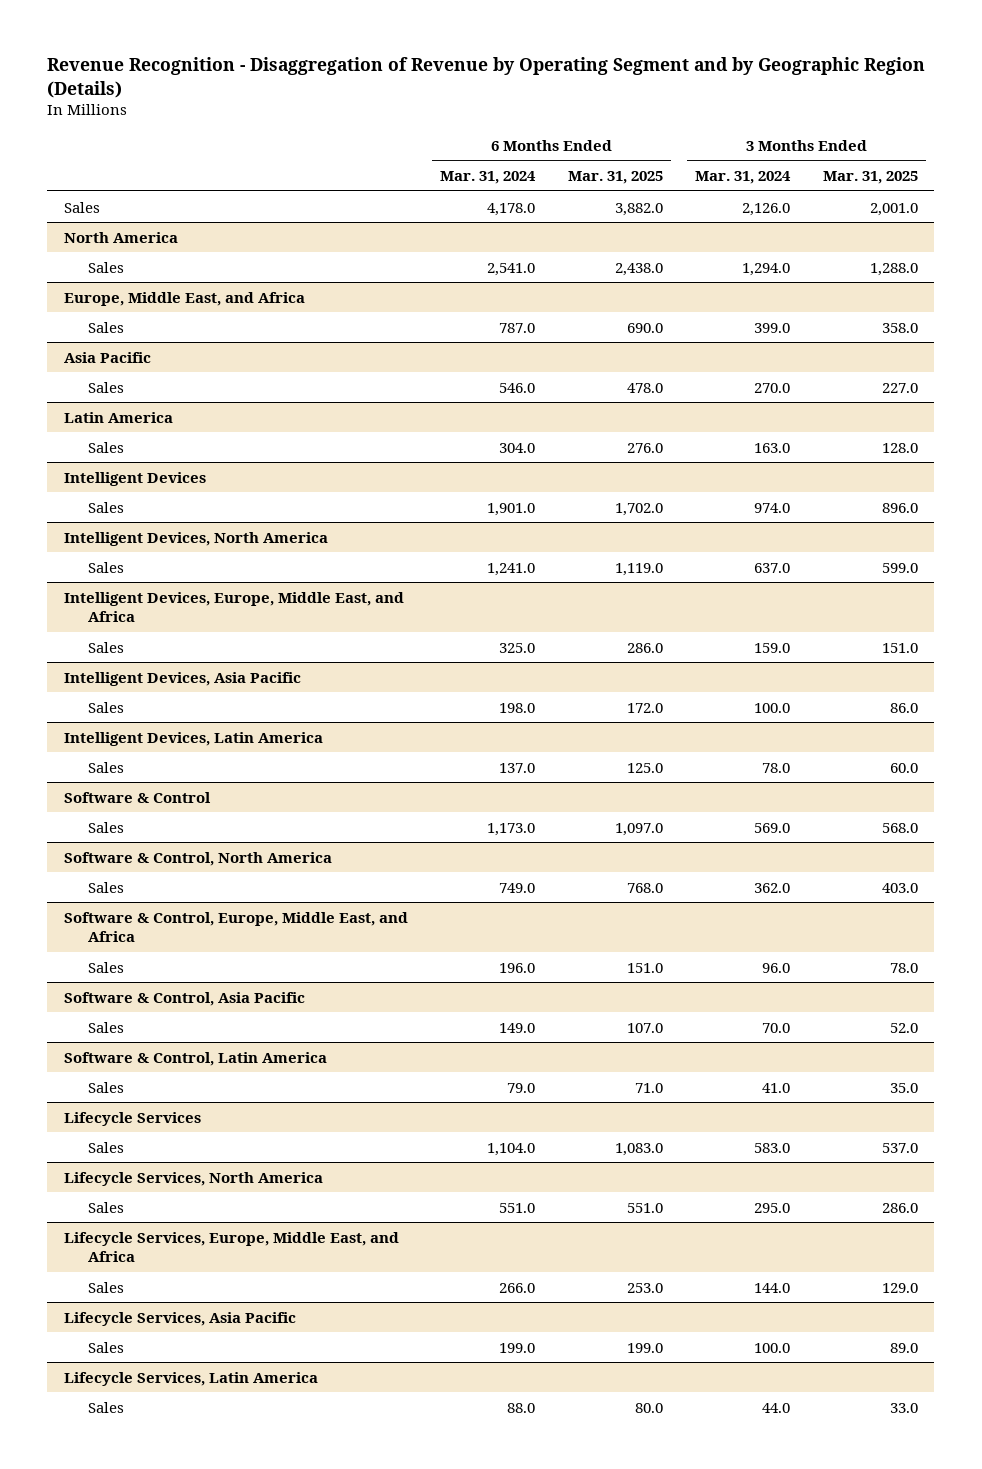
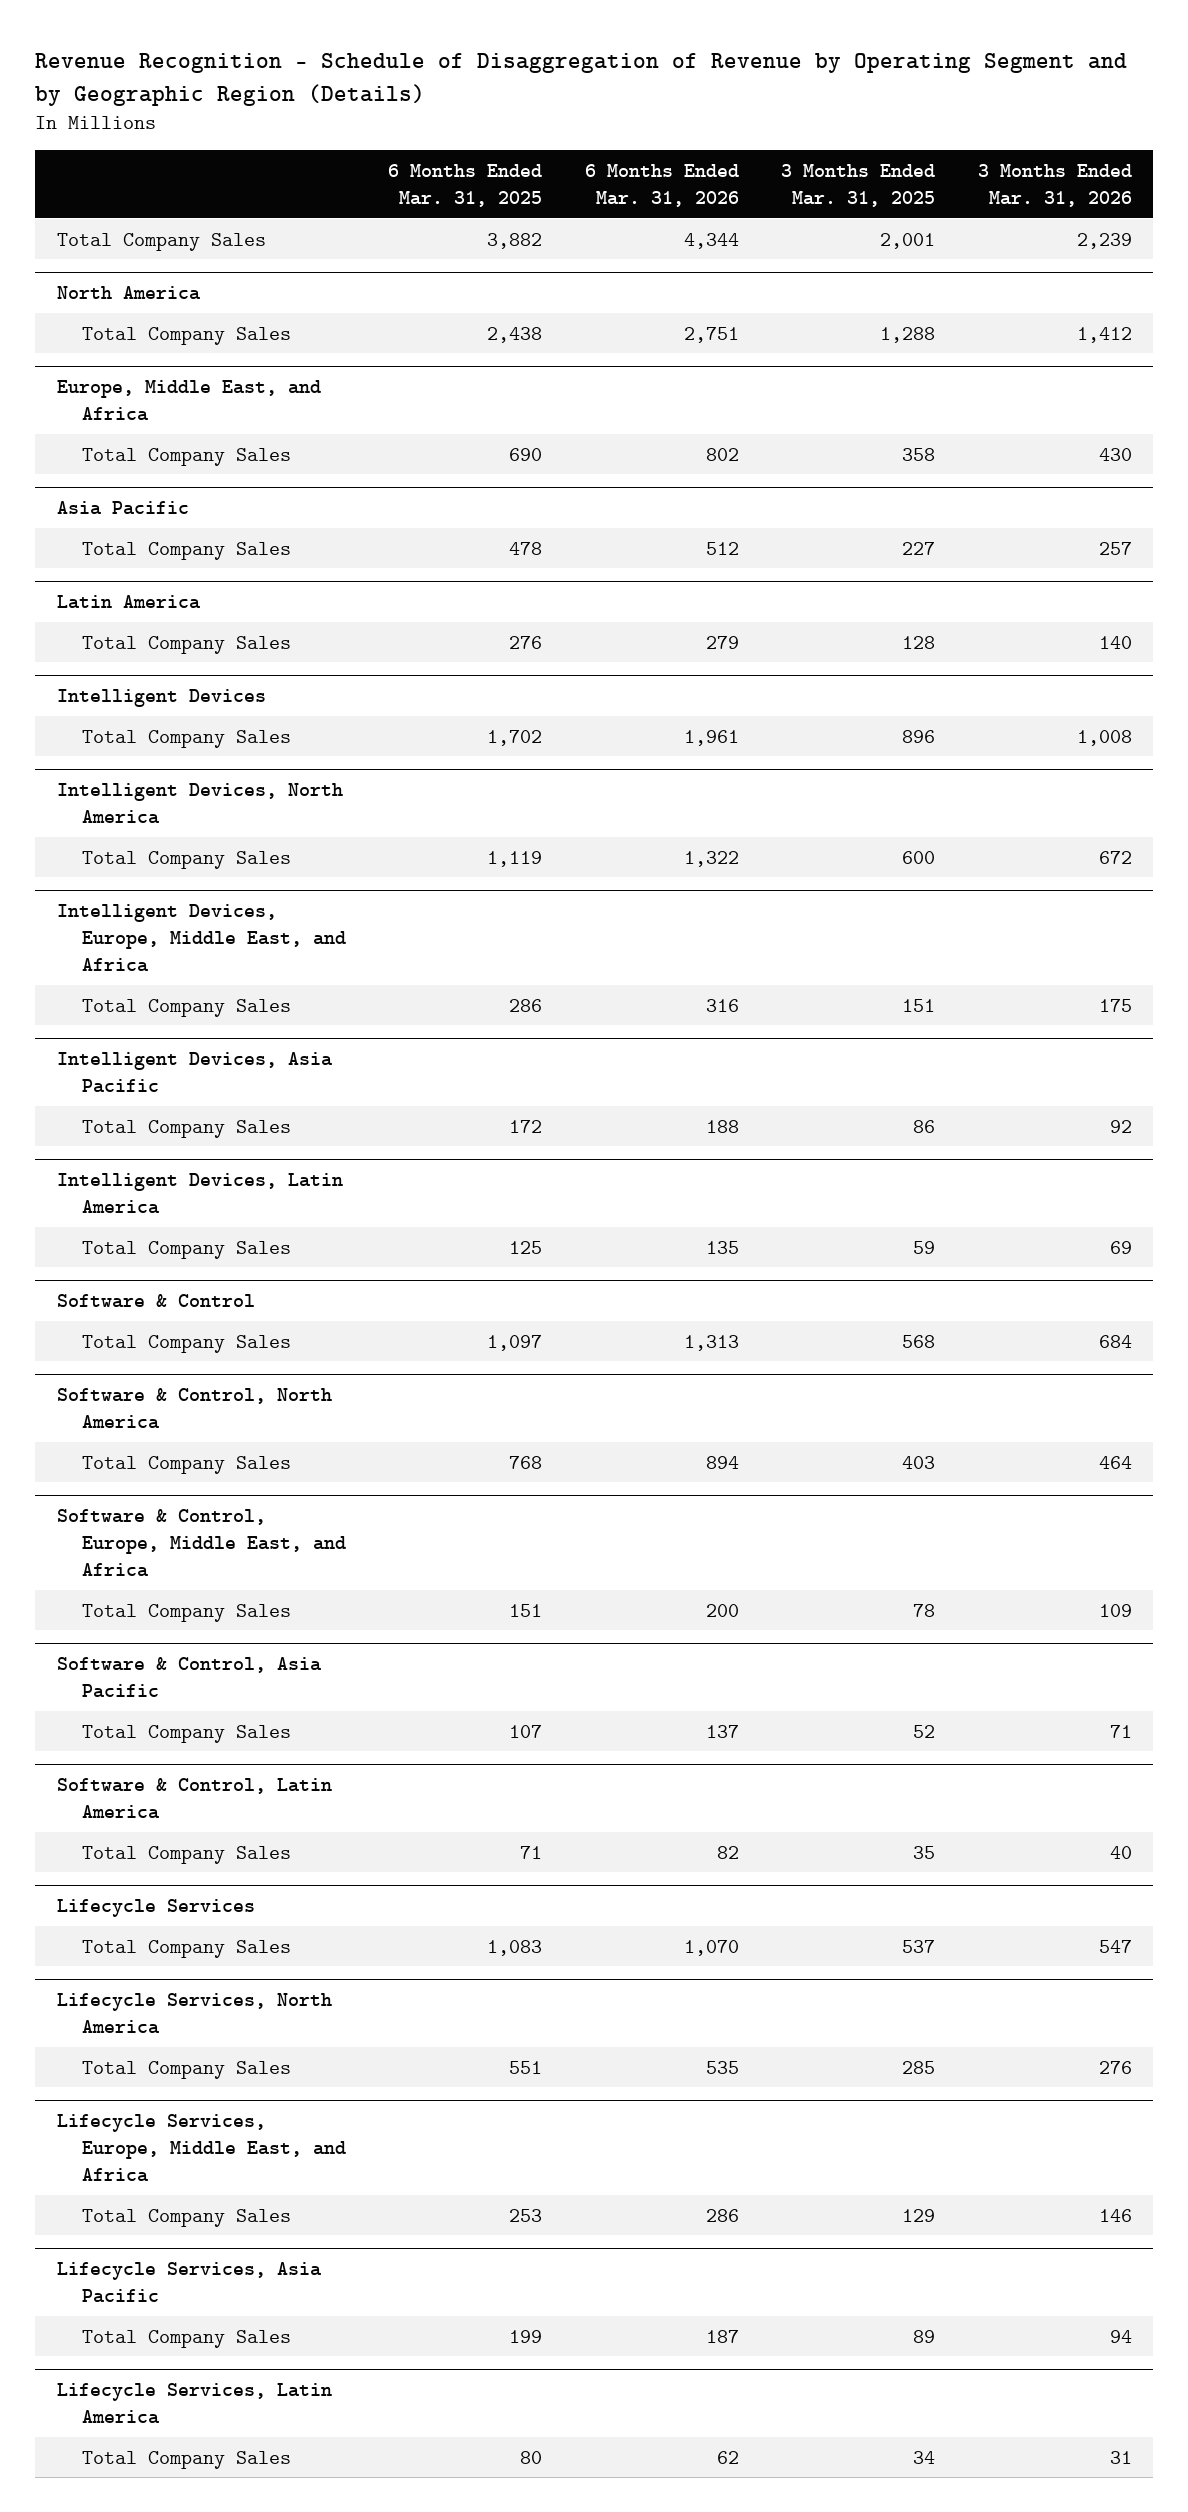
[47,56,926,98] Revenue Recognition - Disaggregation of Revenue by Operating Segment and by Geographic Region (Details) -> [35,53,1128,106] Revenue Recognition - Schedule of Disaggregation of Revenue by Operating Segment and by Geographic Region (Details)
[440,171,537,185] Mar. 31, 2024 -> none
[695,171,792,185] Mar. 31, 2024 -> none
none -> [584,163,739,207] 6 Months Ended Mar. 31, 2026
none -> [977,163,1132,207] 3 Months Ended Mar. 31, 2026
[63,201,100,213] Sales -> [56,232,266,251] Total Company Sales
[614,202,663,216] 3,882.0 -> [487,232,543,249] 3,882
[869,202,918,216] 2,001.0 -> [880,232,936,249] 2,001
[87,261,124,273] Sales -> [81,326,291,345] Total Company Sales
[614,262,663,276] 2,438.0 -> [487,326,543,343] 2,438
[869,262,918,276] 1,288.0 -> [880,326,936,343] 1,288
[87,321,124,333] Sales -> [81,447,291,466] Total Company Sales
[626,322,663,333] 690.0 -> [509,447,543,461] 690
[881,322,918,333] 358.0 -> [902,447,936,461] 358
[87,381,124,393] Sales -> [81,541,291,560] Total Company Sales
[626,382,663,393] 478.0 -> [509,541,543,555] 478
[881,382,918,393] 227.0 -> [902,541,936,555] 227
[87,441,124,453] Sales -> [81,635,291,654] Total Company Sales
[626,442,663,453] 276.0 -> [509,635,543,649] 276
[881,442,918,453] 128.0 -> [902,635,936,649] 128
[87,501,124,513] Sales -> [81,729,291,748] Total Company Sales
[614,502,663,516] 1,702.0 -> [487,729,543,746] 1,702
[881,502,918,513] 896.0 -> [902,729,936,743] 896
[87,561,124,573] Sales -> [81,850,291,869] Total Company Sales
[614,562,663,576] 1,119.0 -> [487,850,543,867] 1,119
[881,562,918,573] 599.0 -> [902,850,936,864] 600
[87,641,124,653] Sales -> [81,998,291,1017] Total Company Sales
[626,642,663,653] 286.0 -> [509,998,543,1012] 286
[881,642,918,653] 151.0 -> [902,998,936,1012] 151
[87,701,124,713] Sales -> [81,1119,291,1138] Total Company Sales
[626,702,663,713] 172.0 -> [509,1119,543,1133] 172
[889,702,918,713] 86.0 -> [913,1119,936,1133] 86
[87,761,124,773] Sales -> [81,1240,291,1259] Total Company Sales
[626,762,663,773] 125.0 -> [509,1240,543,1254] 125
[889,762,918,773] 60.0 -> [913,1240,936,1254] 59
[87,821,124,833] Sales -> [81,1334,291,1353] Total Company Sales
[614,822,663,836] 1,097.0 -> [487,1334,543,1351] 1,097
[881,822,918,833] 568.0 -> [902,1334,936,1348] 568
[87,881,124,893] Sales -> [81,1455,291,1474] Total Company Sales
[626,882,663,893] 768.0 -> [509,1455,543,1469] 768
[881,882,918,893] 403.0 -> [902,1455,936,1469] 403
[87,961,124,973] Sales -> [81,1603,291,1622] Total Company Sales
[626,962,663,973] 151.0 -> [509,1603,543,1617] 151
[889,962,918,973] 78.0 -> [913,1603,936,1617] 78
[87,1021,124,1033] Sales -> [81,1724,291,1743] Total Company Sales
[626,1022,663,1033] 107.0 -> [509,1724,543,1738] 107
[889,1022,918,1033] 52.0 -> [913,1724,936,1738] 52
[87,1081,124,1093] Sales -> [81,1845,291,1864] Total Company Sales
[634,1082,663,1093] 71.0 -> [520,1845,543,1859] 71
[889,1082,918,1093] 35.0 -> [913,1845,936,1859] 35
[87,1141,124,1153] Sales -> [81,1939,291,1958] Total Company Sales
[614,1142,663,1156] 1,083.0 -> [487,1939,543,1956] 1,083
[881,1142,918,1153] 537.0 -> [902,1939,936,1953] 537
[87,1201,124,1213] Sales -> [81,2060,291,2079] Total Company Sales
[626,1202,663,1213] 551.0 -> [509,2060,543,2074] 551
[881,1202,918,1213] 286.0 -> [902,2060,936,2074] 285
[87,1281,124,1293] Sales -> [81,2208,291,2227] Total Company Sales
[626,1282,663,1293] 253.0 -> [509,2208,543,2222] 253
[881,1282,918,1293] 129.0 -> [902,2208,936,2222] 129
[87,1341,124,1353] Sales -> [81,2329,291,2348] Total Company Sales
[626,1342,663,1353] 199.0 -> [509,2329,543,2343] 199
[889,1342,918,1353] 89.0 -> [913,2329,936,2343] 89
[87,1401,124,1413] Sales -> [81,2450,291,2469] Total Company Sales
[634,1402,663,1413] 80.0 -> [520,2450,543,2464] 80
[889,1402,918,1413] 33.0 -> [913,2450,936,2464] 34

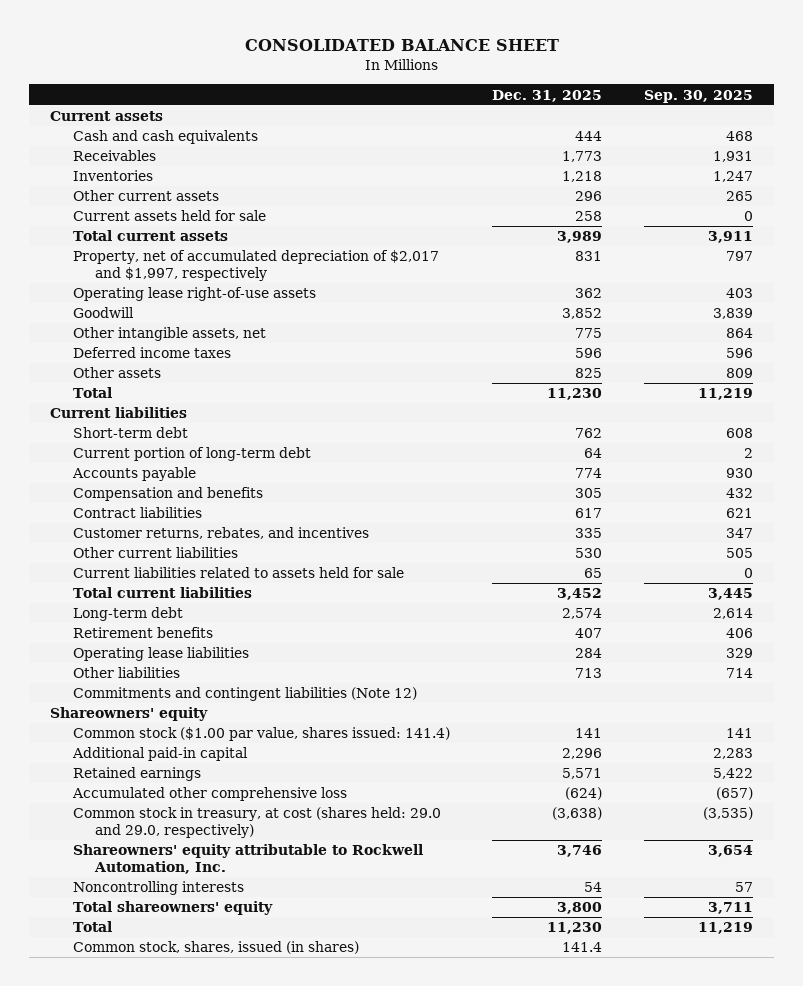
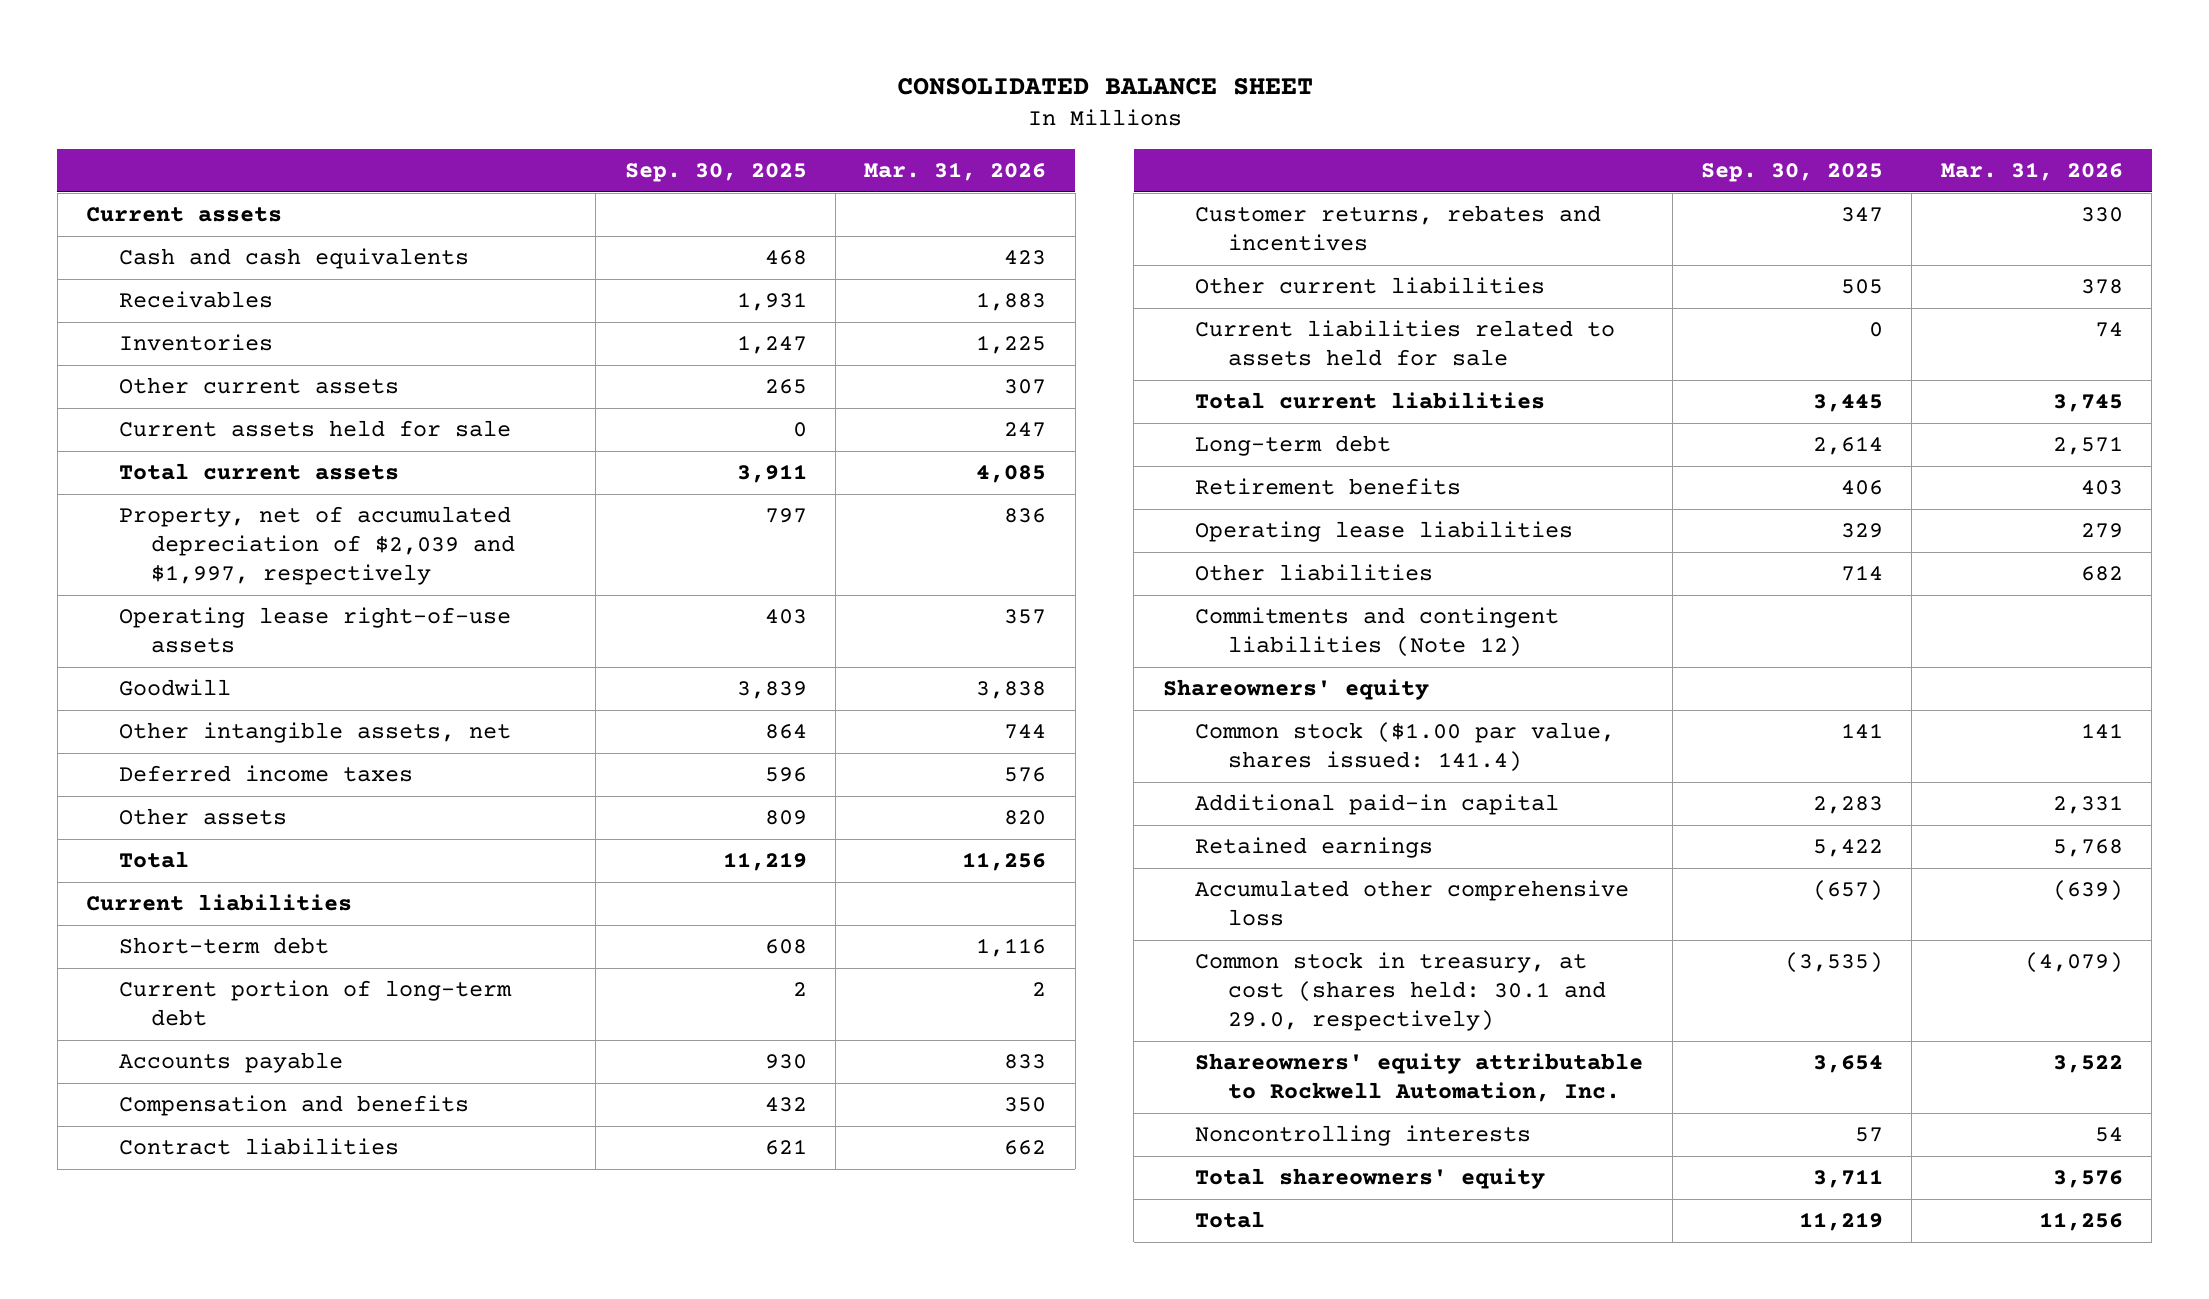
[491,89,602,102] Dec. 31, 2025 -> none
none -> [864,161,1047,181] Mar. 31, 2026
[72,250,439,281] Property, net of accumulated depreciation of $2,017 and $1,997, respectively -> [118,506,516,586] Property, net of accumulated depreciation of $2,039 and $1,997, respectively
[72,527,369,540] Customer returns, rebates, and incentives -> [1195,205,1602,252] Customer returns, rebates and incentives
[72,807,441,838] Common stock in treasury, at cost (shares held: 29.0 and 29.0, respectively) -> [1195,952,1606,1032] Common stock in treasury, at cost (shares held: 30.1 and 29.0, respectively)
[72,941,359,955] Common stock, shares, issued (in shares) -> none

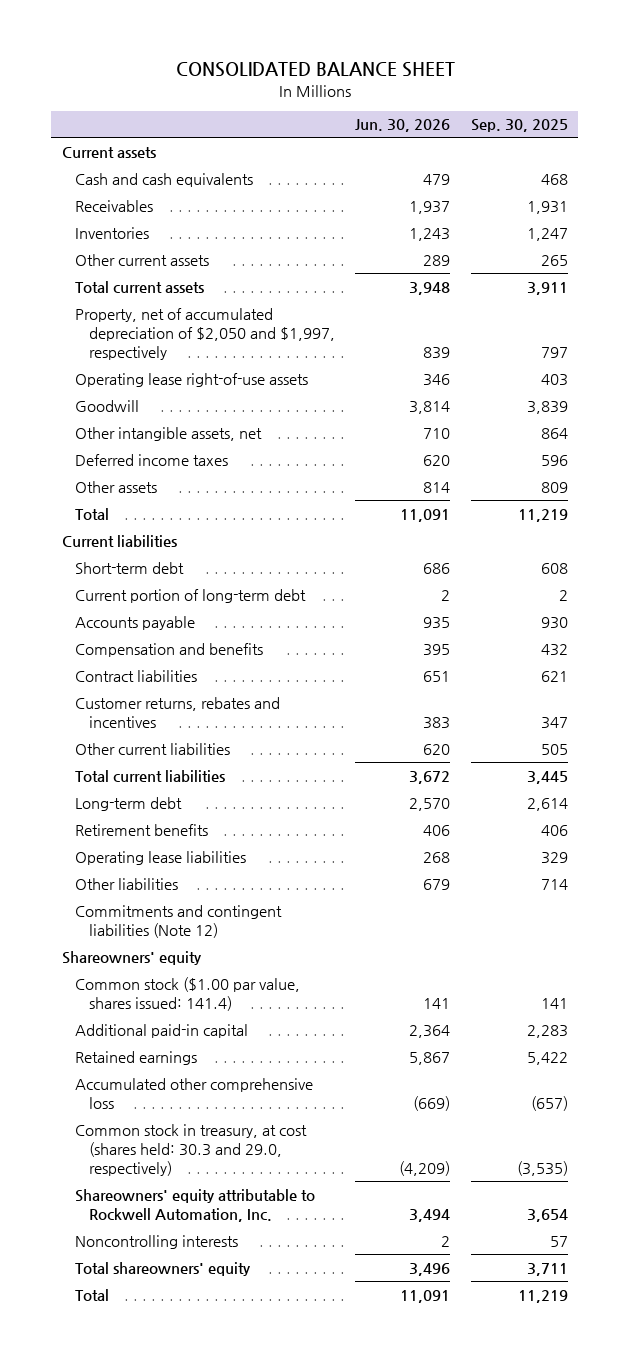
[864,161,1047,181] Mar. 31, 2026 -> none
none -> [355,119,451,133] Jun. 30, 2026
[118,420,511,438] Current assets held for sale -> none
[118,506,516,586] Property, net of accumulated depreciation of $2,039 and $1,997, respectively -> [75,307,335,361] Property, net of accumulated depreciation of $2,050 and $1,997, respectively
[1195,320,1616,367] Current liabilities related to assets held for sale -> none
[1195,952,1606,1032] Common stock in treasury, at cost (shares held: 30.1 and 29.0, respectively) -> [75,1123,308,1177] Common stock in treasury, at cost (shares held: 30.3 and 29.0, respectively)

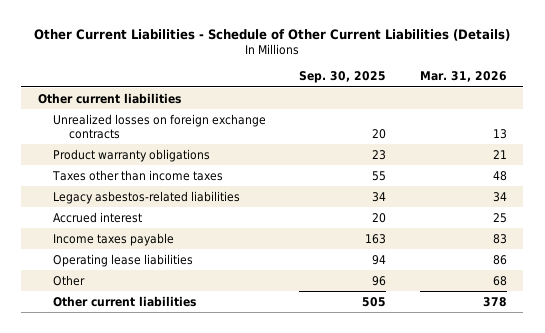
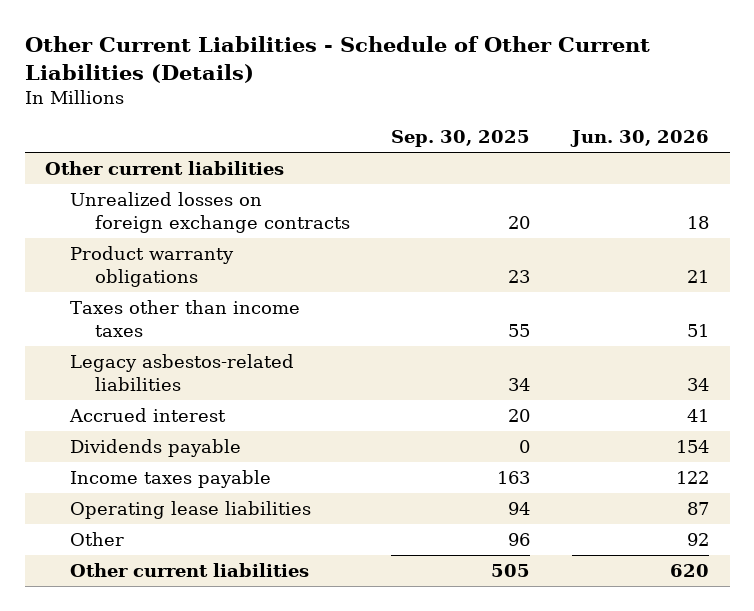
[419,71,507,83] Mar. 31, 2026 -> none
none -> [569,130,709,148] Jun. 30, 2026
none -> [70,438,242,457] Dividends payable

